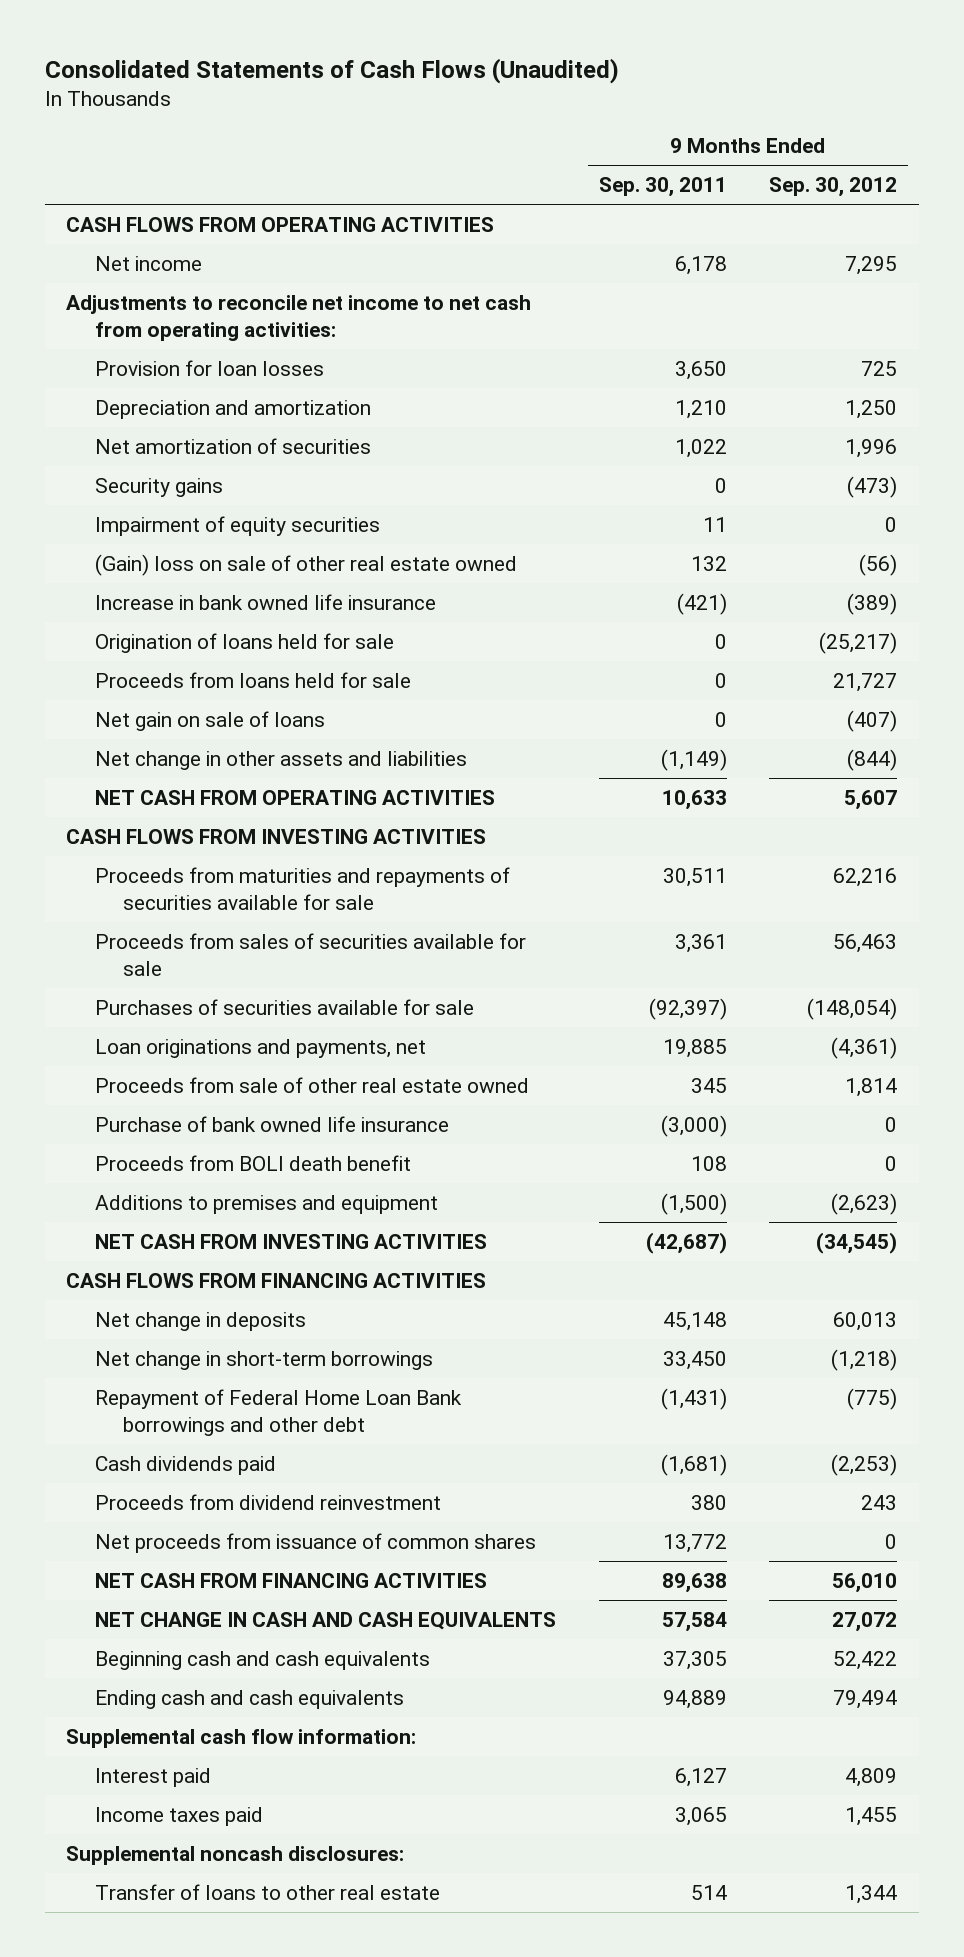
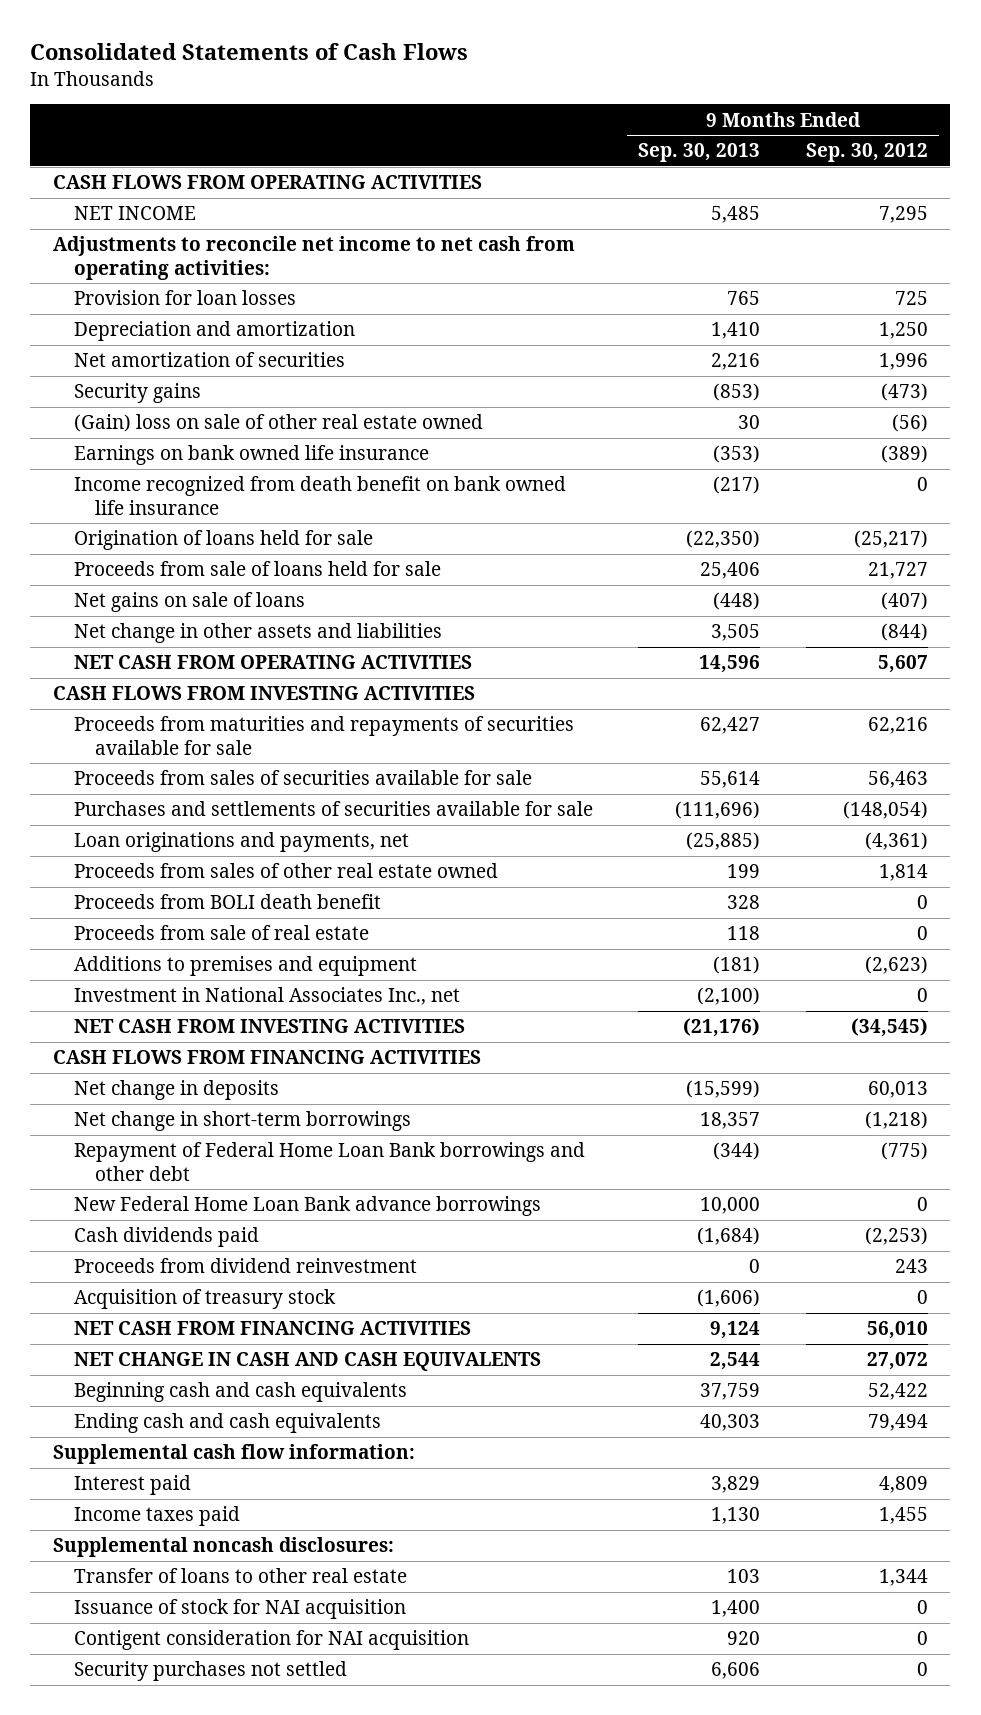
[45,57,620,84] Consolidated Statements of Cash Flows (Unaudited) -> [30,42,469,60] Consolidated Statements of Cash Flows
[598,177,727,198] Sep. 30, 2011 -> none
none -> [638,143,761,163] Sep. 30, 2013
[94,255,202,271] Net income -> [74,206,197,221] NET INCOME
[94,515,380,536] Impairment of equity securities -> none
[94,593,436,610] Increase in bank owned life insurance -> [74,445,430,466] Earnings on bank owned life insurance
none -> [74,476,567,515] Income recognized from death benefit on bank owned life insurance
[94,671,411,688] Proceeds from loans held for sale -> [74,561,442,577] Proceeds from sale of loans held for sale
[94,710,325,731] Net gain on sale of loans -> [74,592,306,613] Net gains on sale of loans
[94,998,474,1015] Purchases of securities available for sale -> [74,801,594,817] Purchases and settlements of securities available for sale
[94,1115,449,1132] Purchase of bank owned life insurance -> none
[94,1076,529,1093] Proceeds from sale of other real estate owned -> [74,863,499,879] Proceeds from sales of other real estate owned
none -> [74,925,370,941] Proceeds from sale of real estate
none -> [74,987,461,1006] Investment in National Associates Inc., net
none -> [74,1196,542,1217] New Federal Home Loan Bank advance borrowings
[94,1532,536,1553] Net proceeds from issuance of common shares -> none
none -> [74,1289,337,1310] Acquisition of treasury stock
none -> [74,1599,407,1620] Issuance of stock for NAI acquisition
none -> [74,1630,470,1651] Contigent consideration for NAI acquisition
none -> [74,1661,348,1682] Security purchases not settled

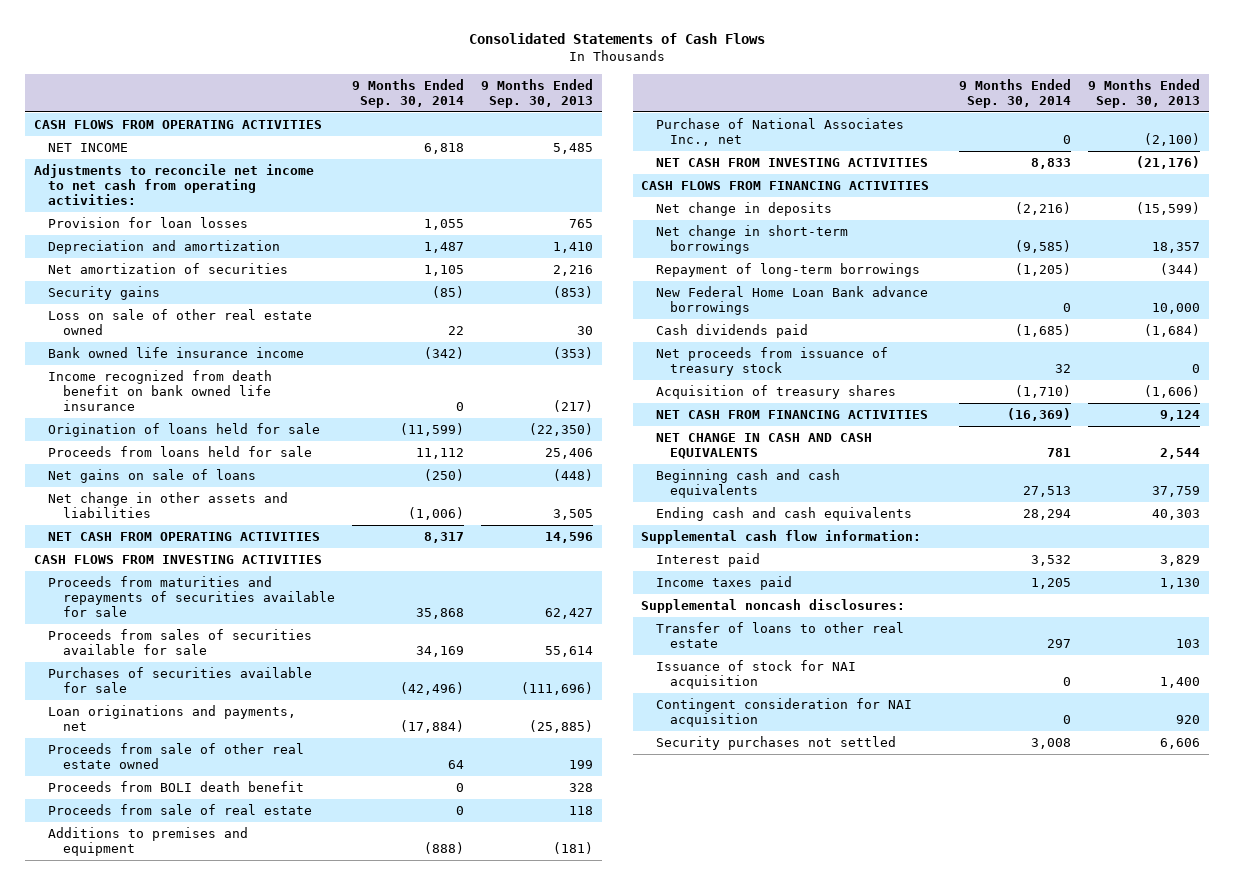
[805,143,928,163] Sep. 30, 2012 -> none
none -> [351,78,464,108] 9 Months Ended Sep. 30, 2014
[74,414,484,433] (Gain) loss on sale of other real estate owned -> [48,309,313,336] Loss on sale of other real estate owned
[74,445,430,466] Earnings on bank owned life insurance -> [48,347,305,359] Bank owned life insurance income
[74,561,442,577] Proceeds from sale of loans held for sale -> [48,446,313,458] Proceeds from loans held for sale
[74,801,594,817] Purchases and settlements of securities available for sale -> [48,667,313,694] Purchases of securities available for sale
[74,863,499,879] Proceeds from sales of other real estate owned -> [48,743,305,770] Proceeds from sale of other real estate owned
[74,987,461,1006] Investment in National Associates Inc., net -> [655,118,904,147] Purchase of National Associates Inc., net
[74,1142,586,1181] Repayment of Federal Home Loan Bank borrowings and other debt -> [655,263,920,278] Repayment of long-term borrowings
[74,1258,418,1274] Proceeds from dividend reinvestment -> none
none -> [655,347,888,377] Net proceeds from issuance of treasury stock
[74,1289,337,1310] Acquisition of treasury stock -> [655,385,896,400] Acquisition of treasury shares
[74,1630,470,1651] Contigent consideration for NAI acquisition -> [655,698,912,728] Contingent consideration for NAI acquisition

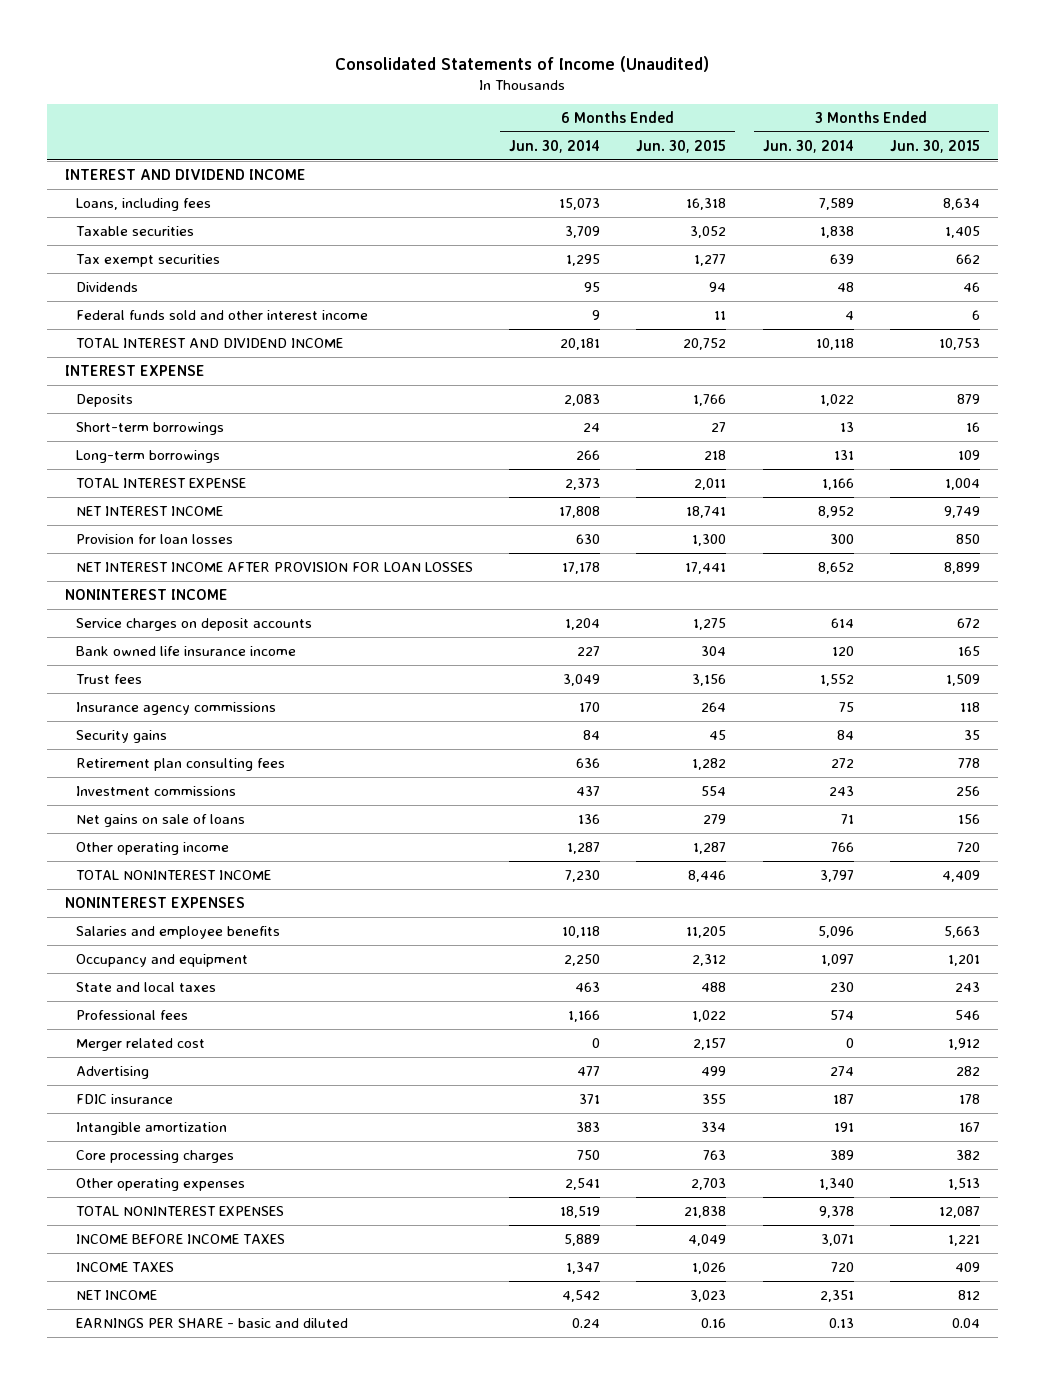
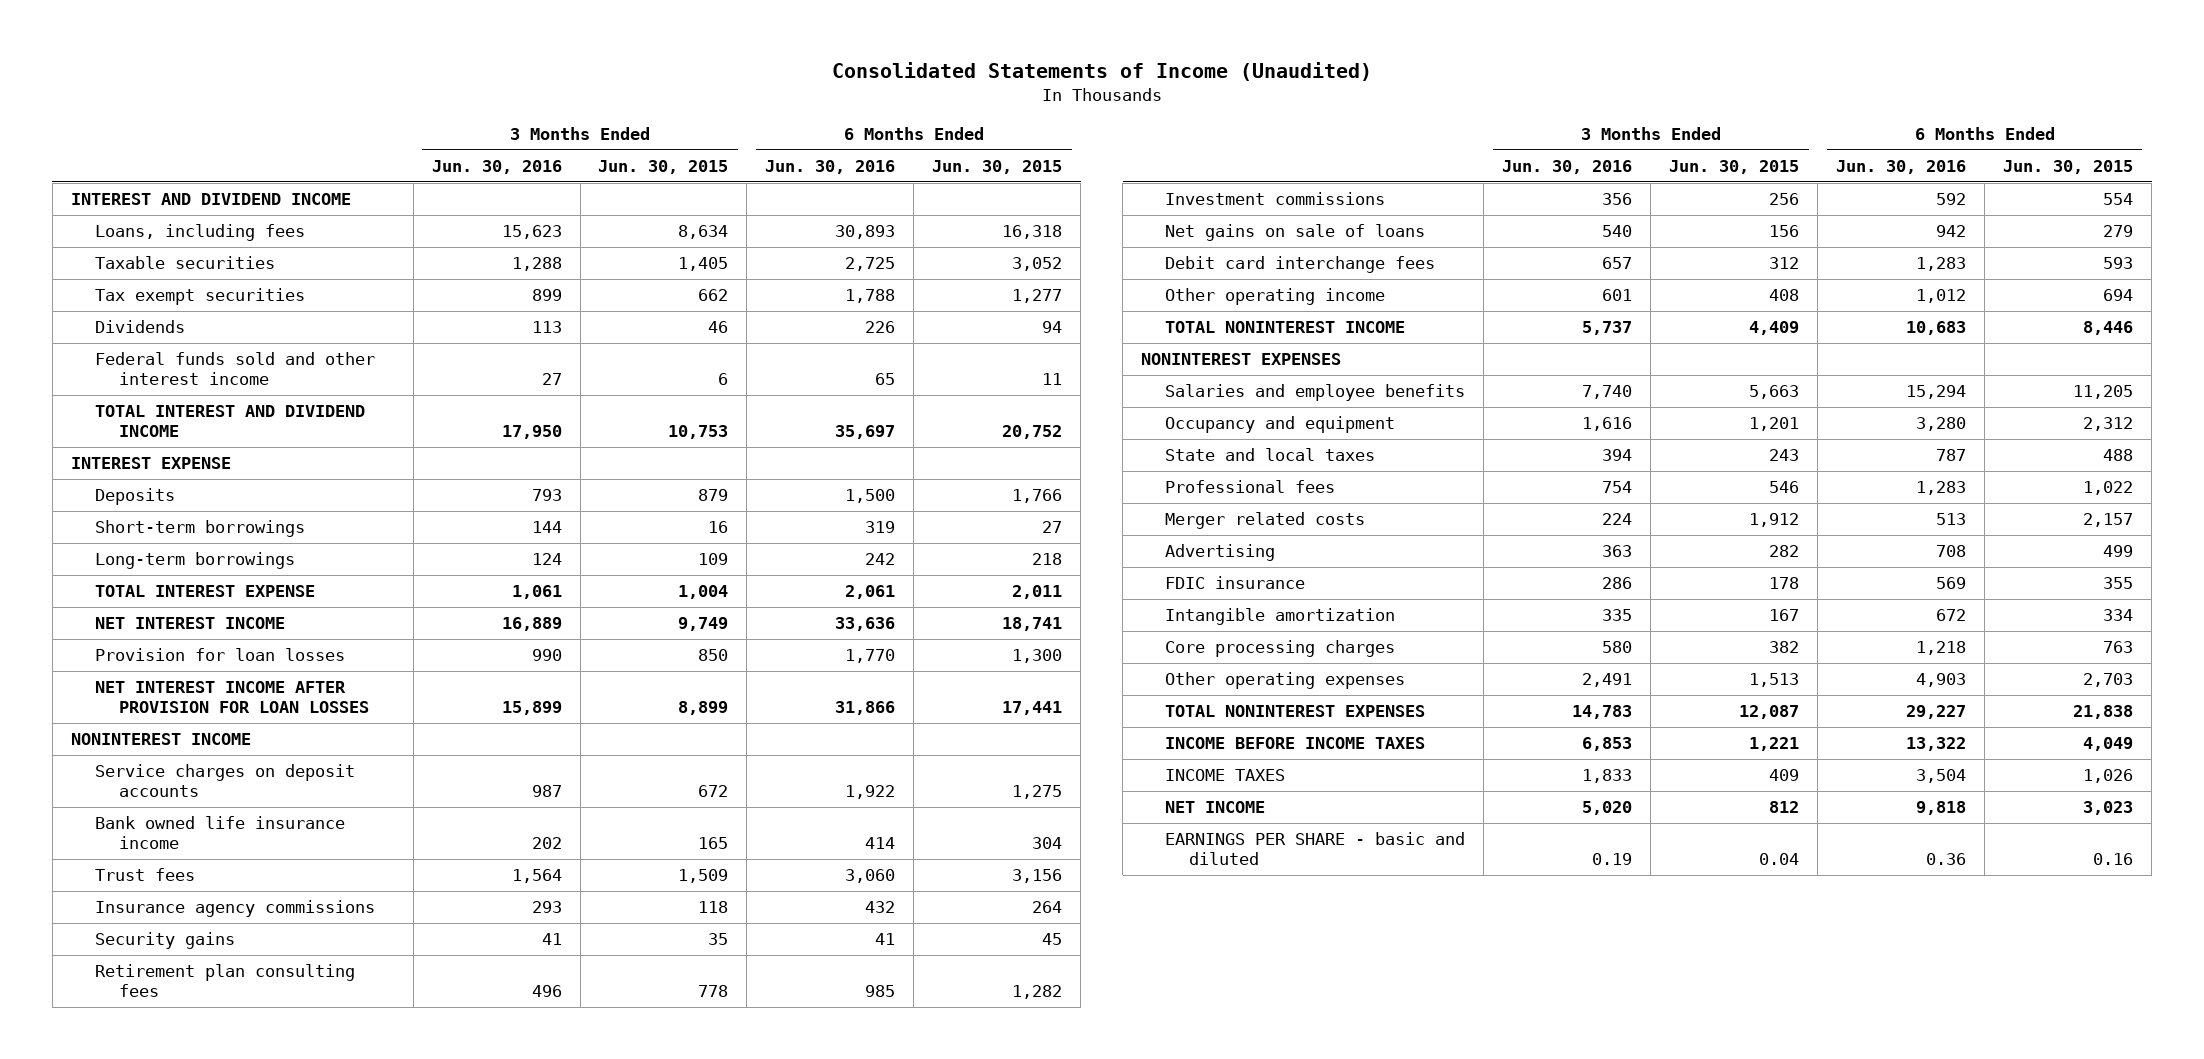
[509,139,601,153] Jun. 30, 2014 -> none
[762,139,854,153] Jun. 30, 2014 -> none
none -> [431,159,562,174] Jun. 30, 2016
none -> [765,159,896,174] Jun. 30, 2016
none -> [1165,256,1436,274] Debit card interchange fees
[693,841,727,854] 1,287 -> [2103,289,2134,302] 694
[956,841,980,852] 720 -> [1769,289,1800,302] 408
[75,1037,205,1051] Merger related cost -> [1165,512,1366,530] Merger related costs

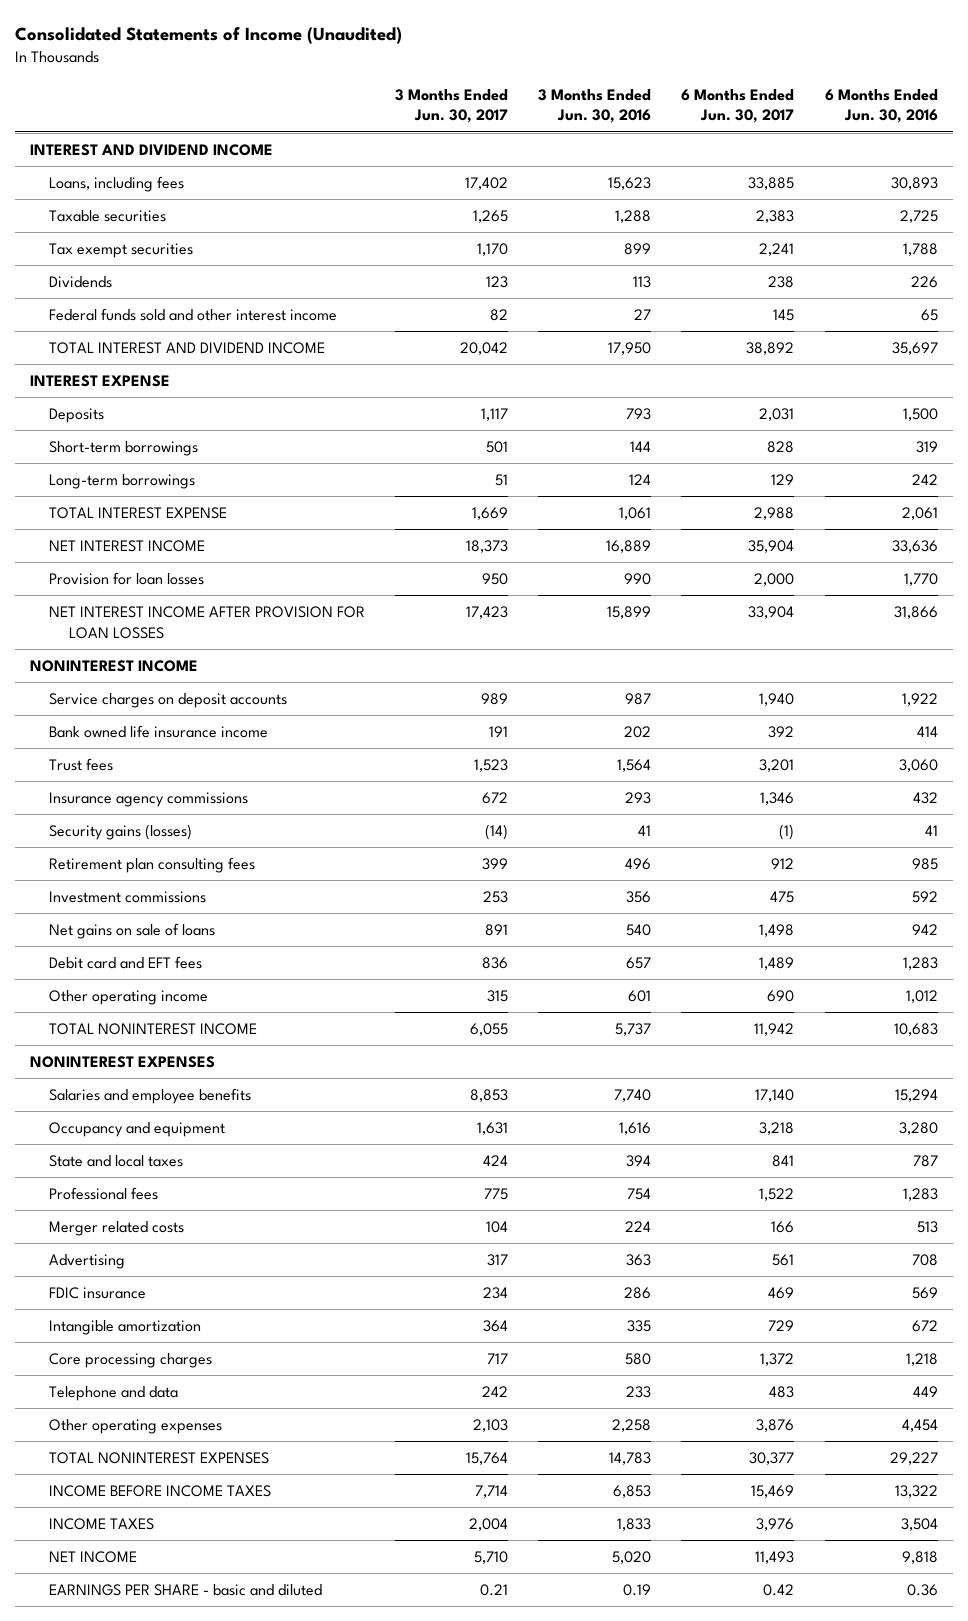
[598,159,729,174] Jun. 30, 2015 -> none
[932,159,1063,174] Jun. 30, 2015 -> none
none -> [395,88,509,124] 3 Months Ended Jun. 30, 2017
none -> [681,88,795,124] 6 Months Ended Jun. 30, 2017
[94,932,235,950] Security gains -> [49,824,193,841] Security gains (losses)
[1165,256,1436,274] Debit card interchange fees -> [49,956,203,970] Debit card and EFT fees
none -> [49,1386,179,1402] Telephone and data
[1582,673,1633,688] 2,491 -> [612,1419,652,1433] 2,258
[1916,673,1967,688] 4,903 -> [901,1419,938,1433] 4,454

